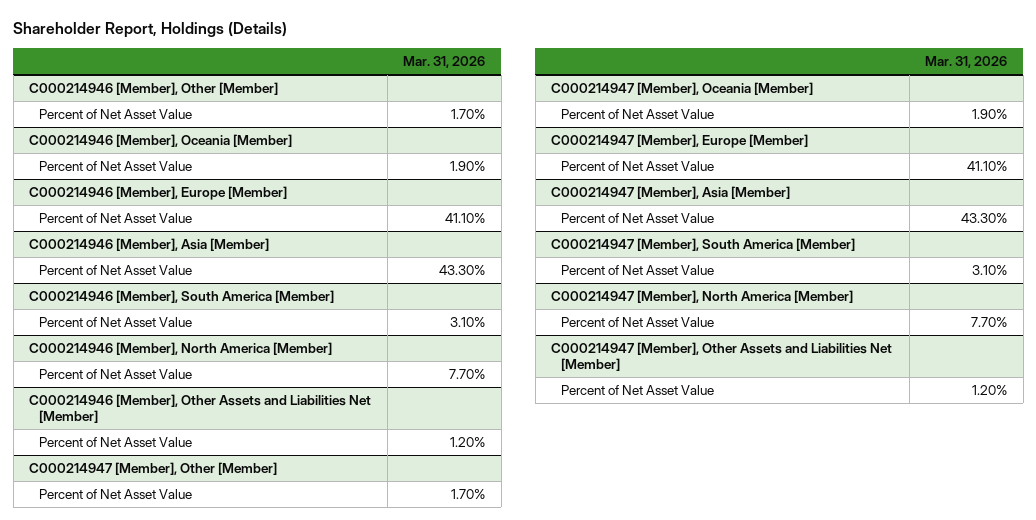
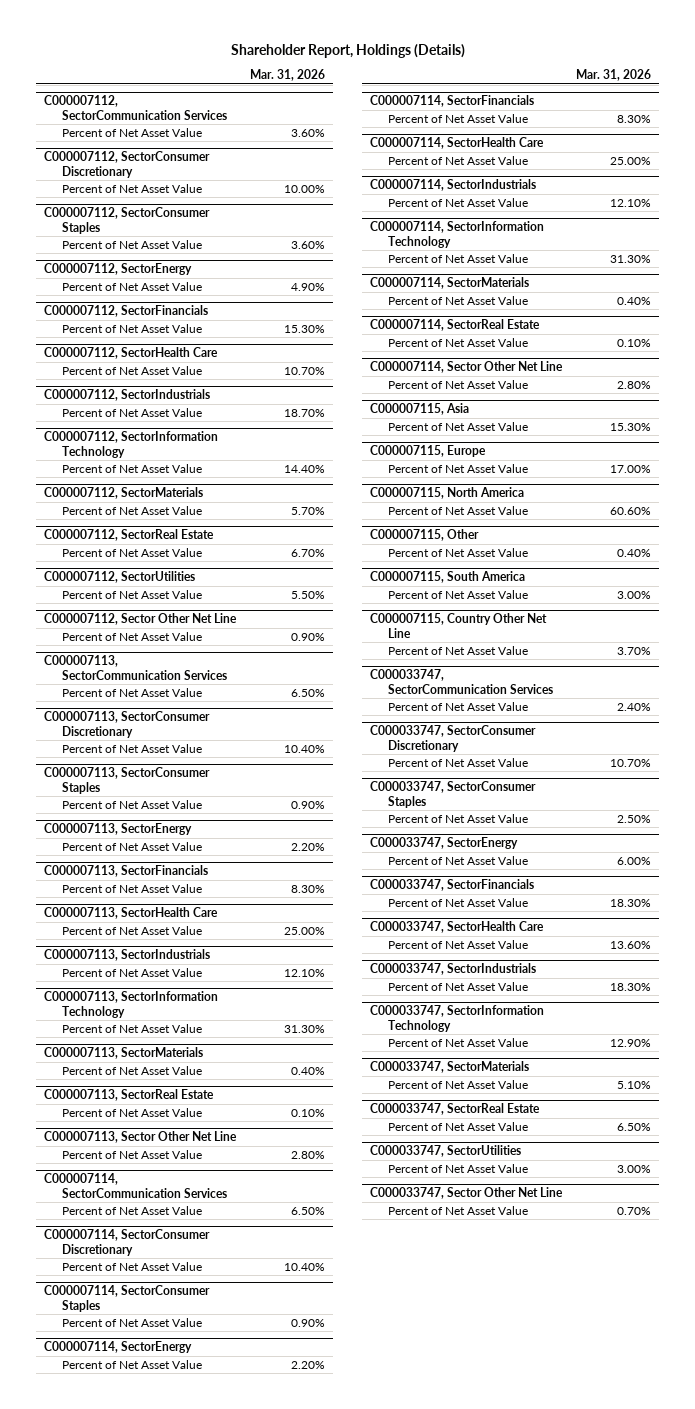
[29,82,279,96] C000214946 [Member], Other [Member] -> none
[29,134,293,148] C000214946 [Member], Oceania [Member] -> none
[29,186,288,201] C000214946 [Member], Europe [Member] -> none
[29,238,270,252] C000214946 [Member], Asia [Member] -> none
[29,290,335,304] C000214946 [Member], South America [Member] -> none
[29,342,333,356] C000214946 [Member], North America [Member] -> none
[29,394,372,424] C000214946 [Member], Other Assets and Liabilities Net [Member] -> none
[29,462,278,476] C000214947 [Member], Other [Member] -> none
[551,82,814,96] C000214947 [Member], Oceania [Member] -> none
[551,134,809,149] C000214947 [Member], Europe [Member] -> none
[551,186,791,200] C000214947 [Member], Asia [Member] -> none
[551,238,856,252] C000214947 [Member], South America [Member] -> none
[551,290,854,304] C000214947 [Member], North America [Member] -> none
[551,342,893,372] C000214947 [Member], Other Assets and Liabilities Net [Member] -> none
none -> [43,95,228,120] C000007112, SectorCommunication Services
[451,109,486,120] 1.70% -> [291,128,326,137] 3.60%
none -> [43,151,210,178] C000007112, SectorConsumer Discretionary
[450,161,486,172] 1.90% -> [284,184,326,193] 10.00%
none -> [43,207,210,234] C000007112, SectorConsumer Staples
[445,213,486,224] 41.10% -> [291,240,326,249] 3.60%
none -> [43,263,192,276] C000007112, SectorEnergy
[439,265,486,276] 43.30% -> [291,282,326,291] 4.90%
none -> [43,305,208,318] C000007112, SectorFinancials
[450,317,486,328] 3.10% -> [284,324,326,333] 15.30%
none -> [43,347,218,360] C000007112, SectorHealth Care
[449,369,486,380] 7.70% -> [284,366,326,375] 10.70%
none -> [43,389,210,402] C000007112, SectorIndustrials
[450,437,486,448] 1.20% -> [284,408,326,417] 18.70%
none -> [43,431,218,458] C000007112, SectorInformation Technology
[451,489,486,500] 1.70% -> [284,464,326,473] 14.40%
none -> [43,487,203,500] C000007112, SectorMaterials
[972,109,1008,120] 1.90% -> [291,506,326,515] 5.70%
none -> [43,529,214,542] C000007112, SectorReal Estate
[967,161,1008,172] 41.10% -> [291,548,326,557] 6.70%
none -> [43,571,195,584] C000007112, SectorUtilities
[961,213,1008,224] 43.30% -> [291,590,326,599] 5.50%
none -> [43,613,237,626] C000007112, Sector Other Net Line
[972,265,1008,276] 3.10% -> [291,632,326,641] 0.90%
none -> [43,655,228,680] C000007113, SectorCommunication Services
[971,317,1008,328] 7.70% -> [291,688,326,697] 6.50%
none -> [43,711,210,738] C000007113, SectorConsumer Discretionary
[972,385,1008,396] 1.20% -> [284,744,326,753] 10.40%
none -> [43,767,210,794] C000007113, SectorConsumer Staples
none -> [62,799,203,809] Percent of Net Asset Value
none -> [43,823,192,836] C000007113, SectorEnergy
none -> [62,841,203,851] Percent of Net Asset Value
none -> [43,865,208,878] C000007113, SectorFinancials
none -> [62,883,203,893] Percent of Net Asset Value
none -> [43,907,218,920] C000007113, SectorHealth Care
none -> [62,925,203,935] Percent of Net Asset Value
none -> [43,949,210,962] C000007113, SectorIndustrials
none -> [62,967,203,977] Percent of Net Asset Value
none -> [43,991,218,1018] C000007113, SectorInformation Technology
none -> [62,1023,203,1033] Percent of Net Asset Value
none -> [43,1047,203,1060] C000007113, SectorMaterials
none -> [62,1065,203,1075] Percent of Net Asset Value
none -> [43,1089,214,1102] C000007113, SectorReal Estate
none -> [62,1107,203,1117] Percent of Net Asset Value
none -> [43,1131,237,1144] C000007113, Sector Other Net Line
none -> [62,1149,203,1159] Percent of Net Asset Value
none -> [43,1173,228,1198] C000007114, SectorCommunication Services
none -> [62,1205,203,1215] Percent of Net Asset Value
none -> [43,1229,210,1256] C000007114, SectorConsumer Discretionary
none -> [62,1261,203,1271] Percent of Net Asset Value
none -> [43,1285,210,1312] C000007114, SectorConsumer Staples
none -> [62,1317,203,1327] Percent of Net Asset Value
none -> [43,1341,192,1354] C000007114, SectorEnergy
none -> [62,1359,203,1369] Percent of Net Asset Value
none -> [369,95,534,108] C000007114, SectorFinancials
none -> [387,113,528,123] Percent of Net Asset Value
none -> [369,137,544,150] C000007114, SectorHealth Care
none -> [387,155,528,165] Percent of Net Asset Value
none -> [369,179,536,192] C000007114, SectorIndustrials
none -> [387,197,528,207] Percent of Net Asset Value
none -> [369,221,544,248] C000007114, SectorInformation Technology
none -> [387,253,528,263] Percent of Net Asset Value
none -> [369,277,529,290] C000007114, SectorMaterials
none -> [387,295,528,305] Percent of Net Asset Value
none -> [369,319,540,332] C000007114, SectorReal Estate
none -> [387,337,528,347] Percent of Net Asset Value
none -> [369,361,563,374] C000007114, Sector Other Net Line
none -> [387,379,528,389] Percent of Net Asset Value
none -> [369,403,469,416] C000007115, Asia
none -> [387,421,528,431] Percent of Net Asset Value
none -> [369,445,486,458] C000007115, Europe
none -> [387,463,528,473] Percent of Net Asset Value
none -> [369,487,524,500] C000007115, North America
none -> [387,505,528,515] Percent of Net Asset Value
none -> [369,529,479,542] C000007115, Other
none -> [387,547,528,557] Percent of Net Asset Value
none -> [369,571,525,584] C000007115, South America
none -> [387,589,528,599] Percent of Net Asset Value
none -> [369,613,547,638] C000007115, Country Other Net Line
none -> [387,645,528,655] Percent of Net Asset Value
none -> [369,669,553,694] C000033747, SectorCommunication Services
none -> [387,701,528,711] Percent of Net Asset Value
none -> [369,725,536,752] C000033747, SectorConsumer Discretionary
none -> [387,757,528,767] Percent of Net Asset Value
none -> [369,781,536,808] C000033747, SectorConsumer Staples
none -> [387,813,528,823] Percent of Net Asset Value
none -> [369,837,518,850] C000033747, SectorEnergy
none -> [387,855,528,865] Percent of Net Asset Value
none -> [369,879,534,892] C000033747, SectorFinancials
none -> [387,897,528,907] Percent of Net Asset Value
none -> [369,921,544,934] C000033747, SectorHealth Care
none -> [387,939,528,949] Percent of Net Asset Value
none -> [369,963,536,976] C000033747, SectorIndustrials
none -> [387,981,528,991] Percent of Net Asset Value
none -> [369,1005,544,1032] C000033747, SectorInformation Technology
none -> [387,1037,528,1047] Percent of Net Asset Value
none -> [369,1061,529,1074] C000033747, SectorMaterials
none -> [387,1079,528,1089] Percent of Net Asset Value
none -> [369,1103,540,1116] C000033747, SectorReal Estate
none -> [387,1121,528,1131] Percent of Net Asset Value
none -> [369,1145,521,1158] C000033747, SectorUtilities
none -> [387,1163,528,1173] Percent of Net Asset Value
none -> [369,1187,563,1200] C000033747, Sector Other Net Line
none -> [387,1205,528,1215] Percent of Net Asset Value

